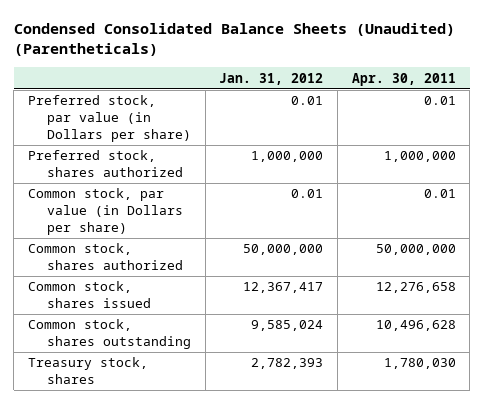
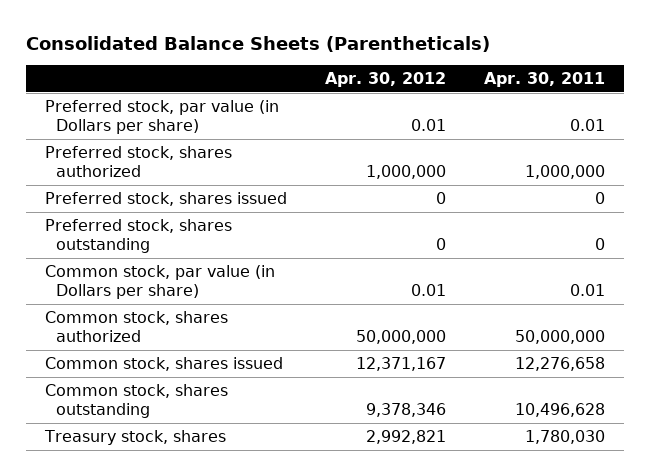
[13,22,455,57] Condensed Consolidated Balance Sheets (Unaudited) (Parentheticals) -> [25,35,490,52] Consolidated Balance Sheets (Parentheticals)
[219,72,324,85] Jan. 31, 2012 -> none
none -> [324,71,446,87] Apr. 30, 2012
none -> [44,191,287,206] Preferred stock, shares issued
none -> [44,218,232,254] Preferred stock, shares outstanding

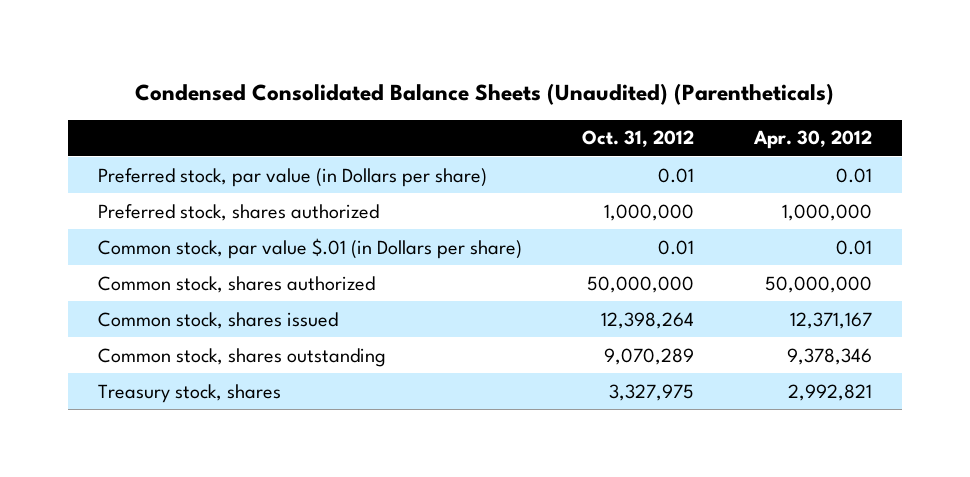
[25,35,490,52] Consolidated Balance Sheets (Parentheticals) -> [135,82,835,105] Condensed Consolidated Balance Sheets (Unaudited) (Parentheticals)
[484,71,606,87] Apr. 30, 2011 -> none
none -> [582,130,695,148] Oct. 31, 2012
[44,191,287,206] Preferred stock, shares issued -> none
[44,218,232,254] Preferred stock, shares outstanding -> none
[44,264,275,300] Common stock, par value (in Dollars per share) -> [98,237,523,259] Common stock, par value $.01 (in Dollars per share)

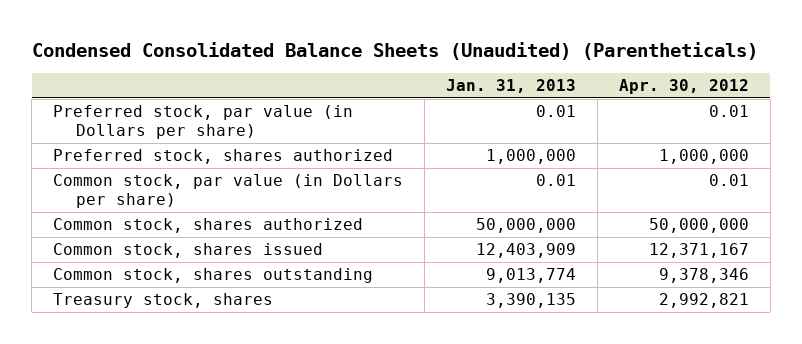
[582,130,695,148] Oct. 31, 2012 -> none
none -> [446,79,577,94] Jan. 31, 2013
[98,237,523,259] Common stock, par value $.01 (in Dollars per share) -> [53,174,404,209] Common stock, par value (in Dollars per share)

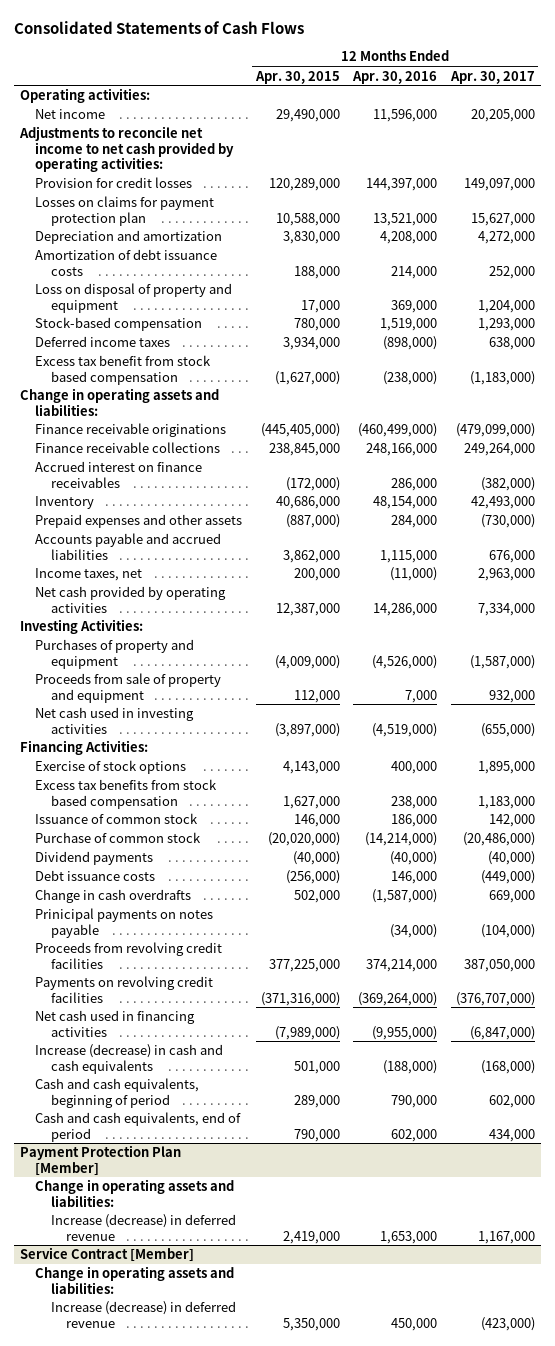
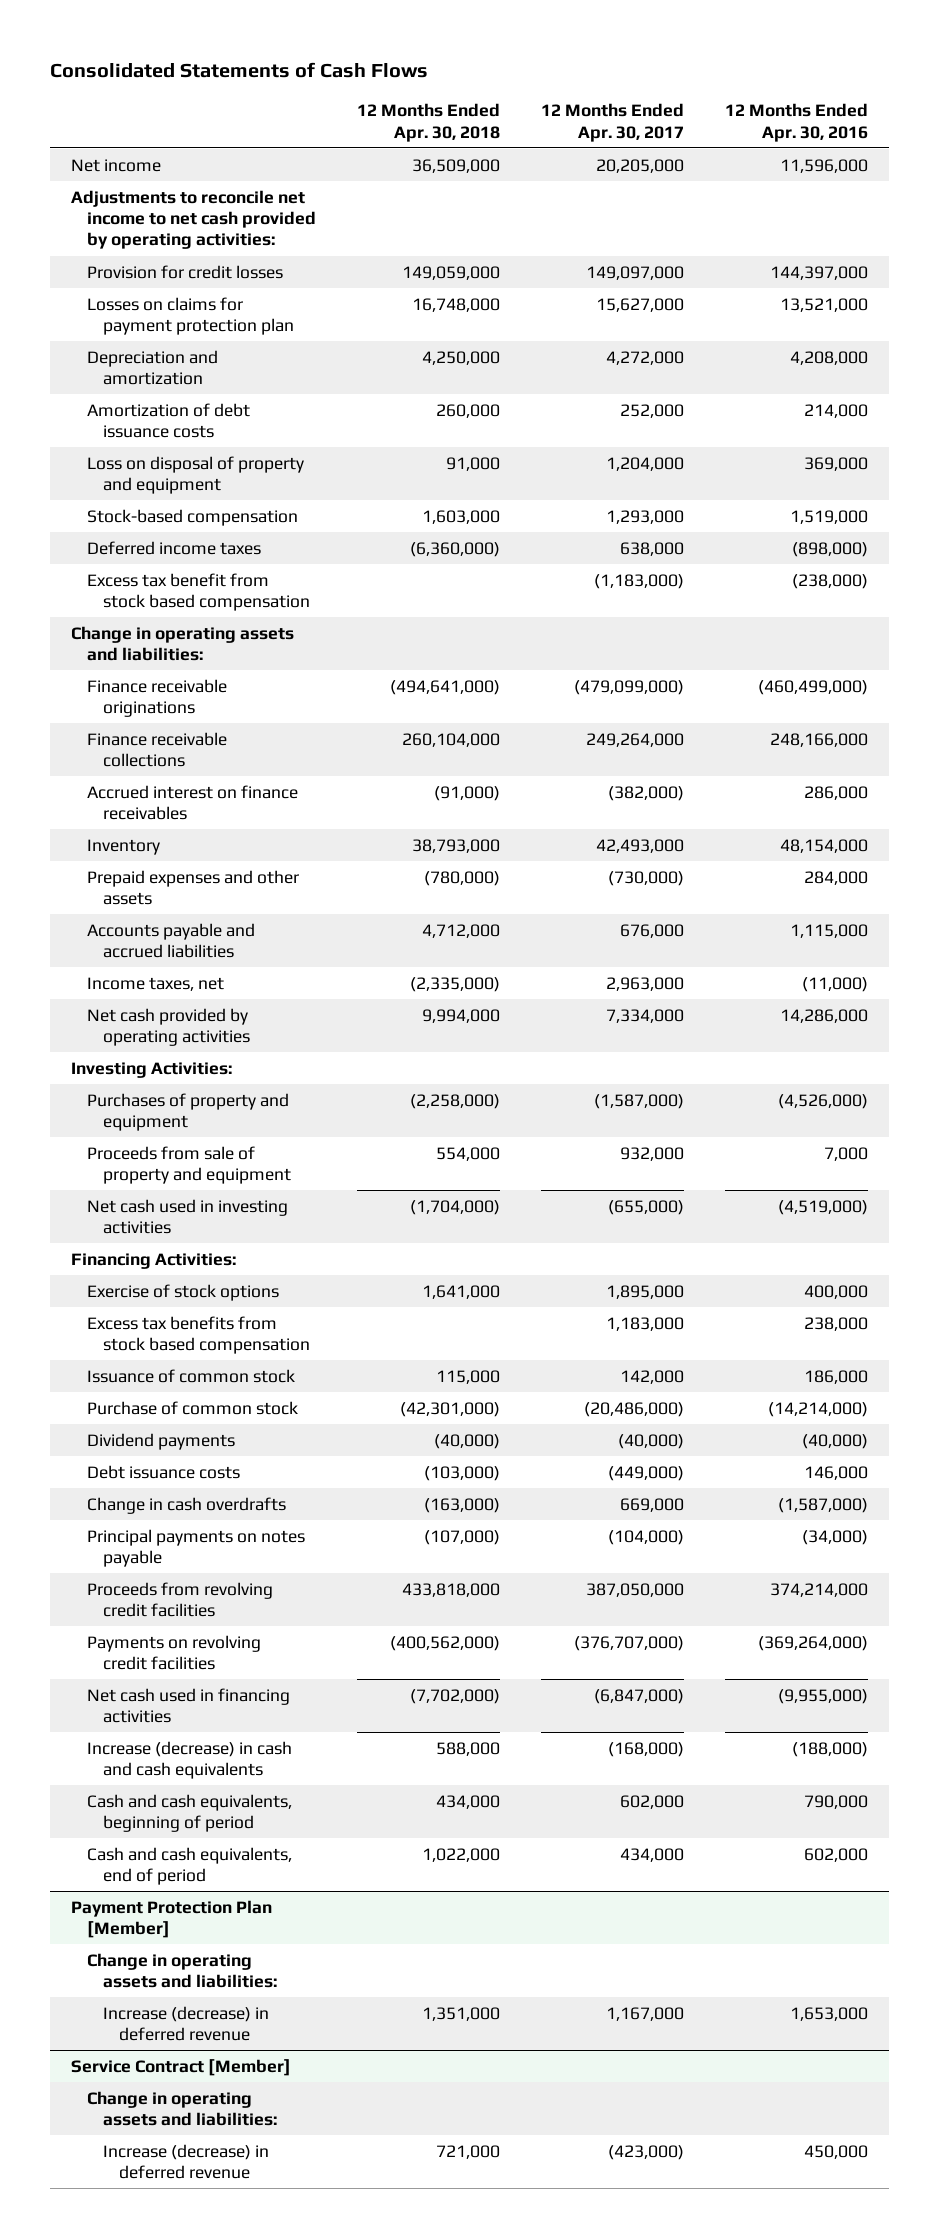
[254,70,340,84] Apr. 30, 2015 -> none
none -> [356,103,500,142] 12 Months Ended Apr. 30, 2018
[20,88,151,104] Operating activities: -> none
[35,908,214,938] Prinicipal payments on notes payable -> [86,1528,305,1567] Principal payments on notes payable

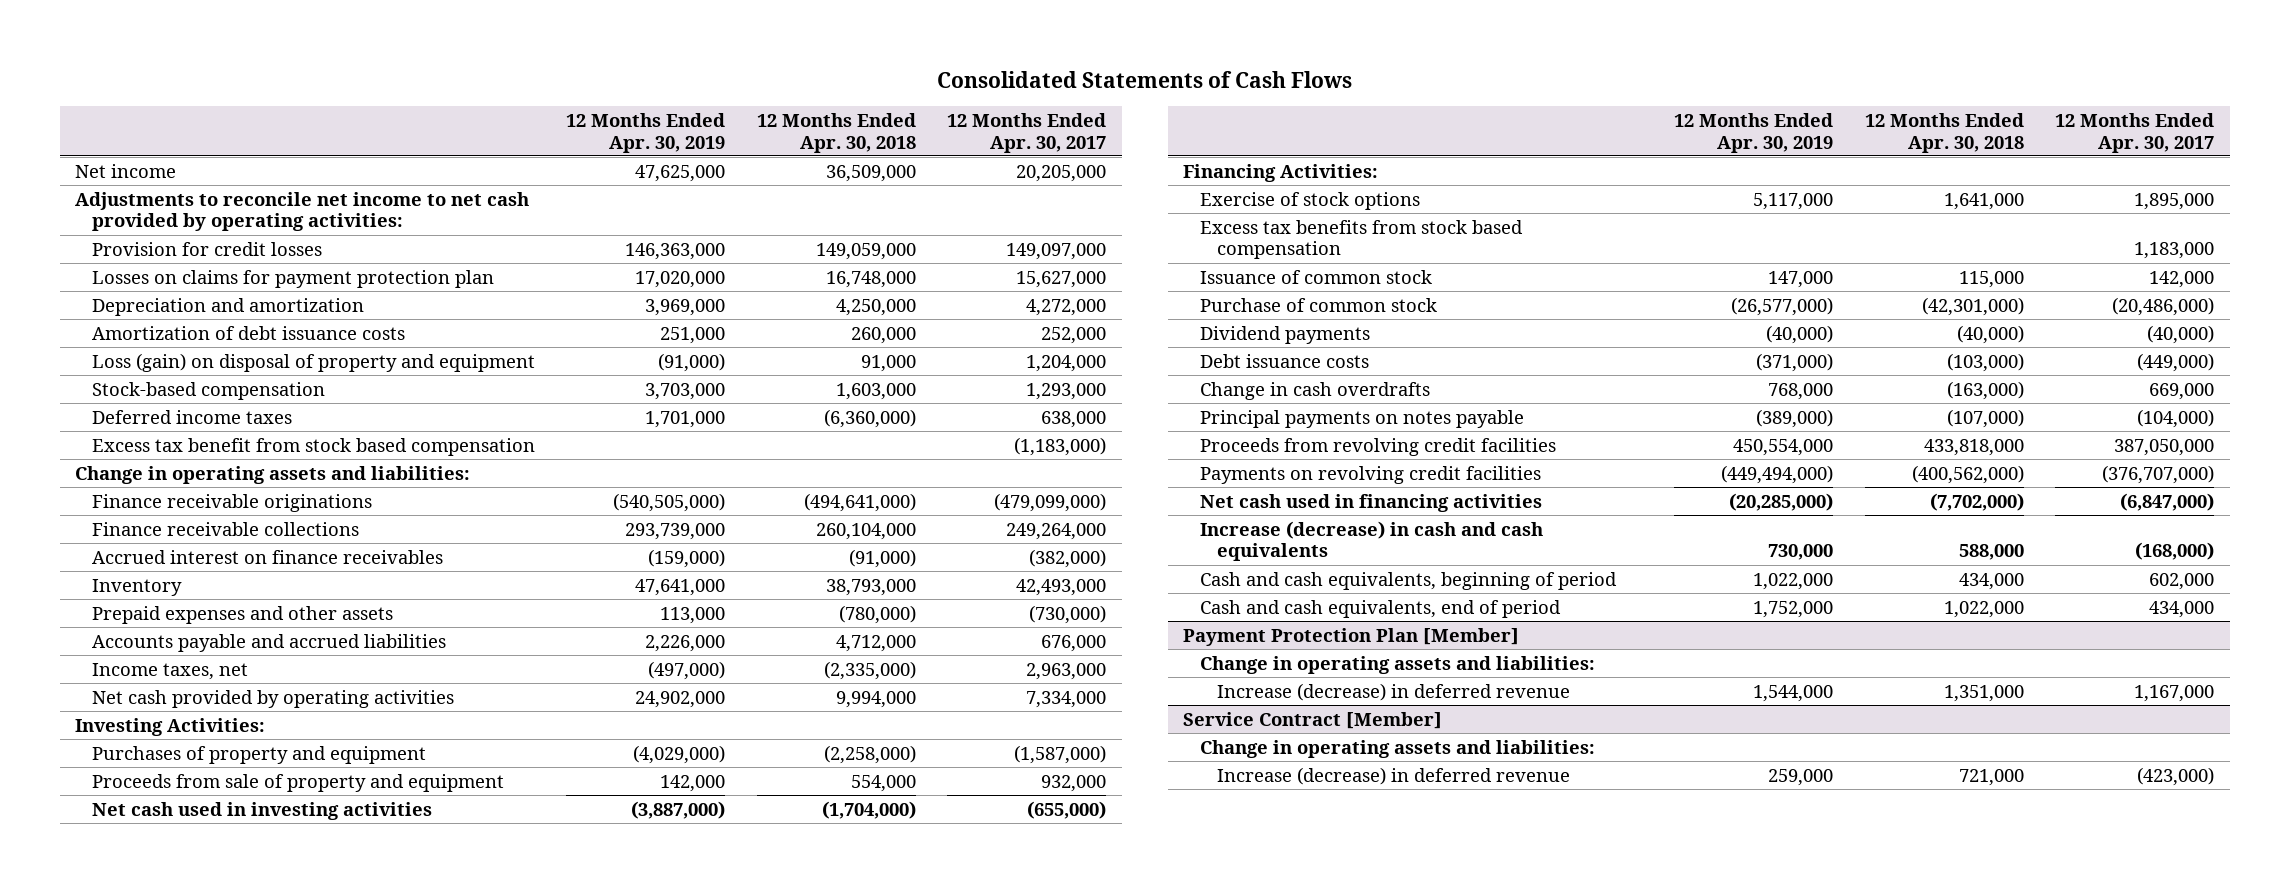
[725,103,869,142] 12 Months Ended Apr. 30, 2016 -> none
none -> [566,112,726,153] 12 Months Ended Apr. 30, 2019
[86,455,304,494] Loss on disposal of property and equipment -> [91,352,535,372] Loss (gain) on disposal of property and equipment

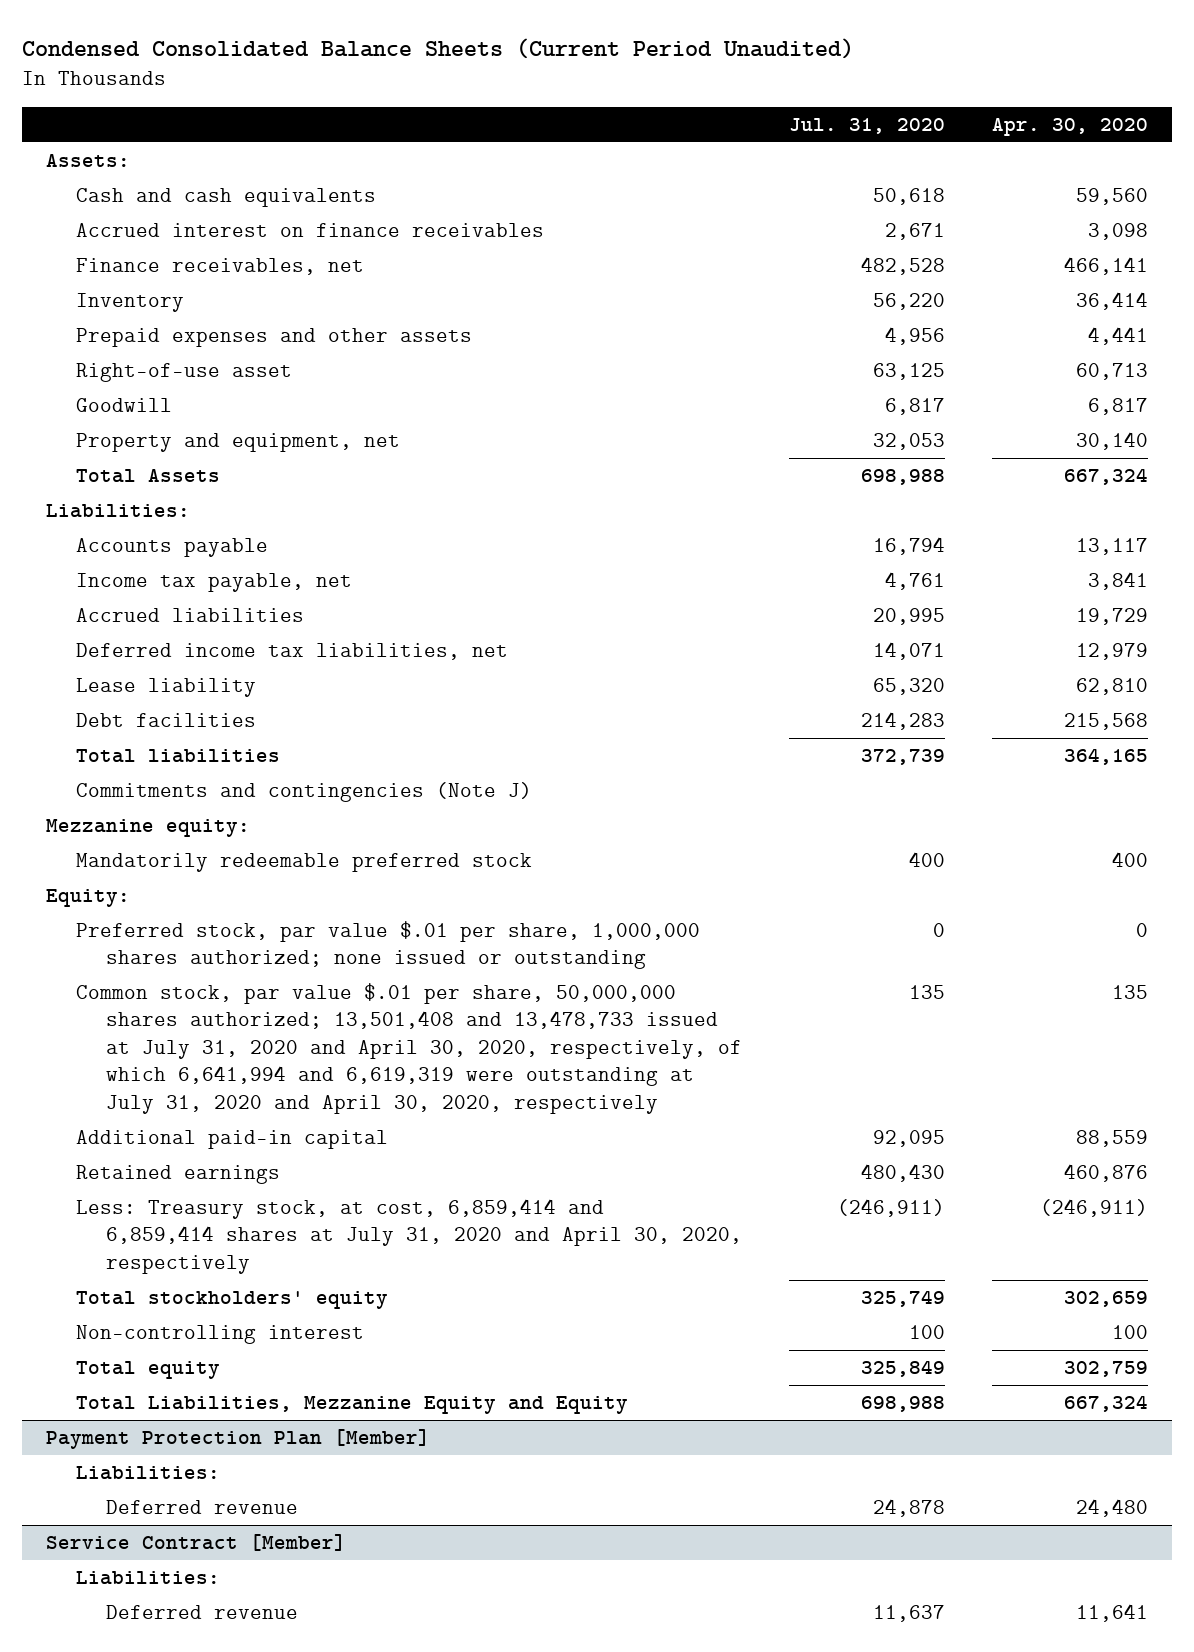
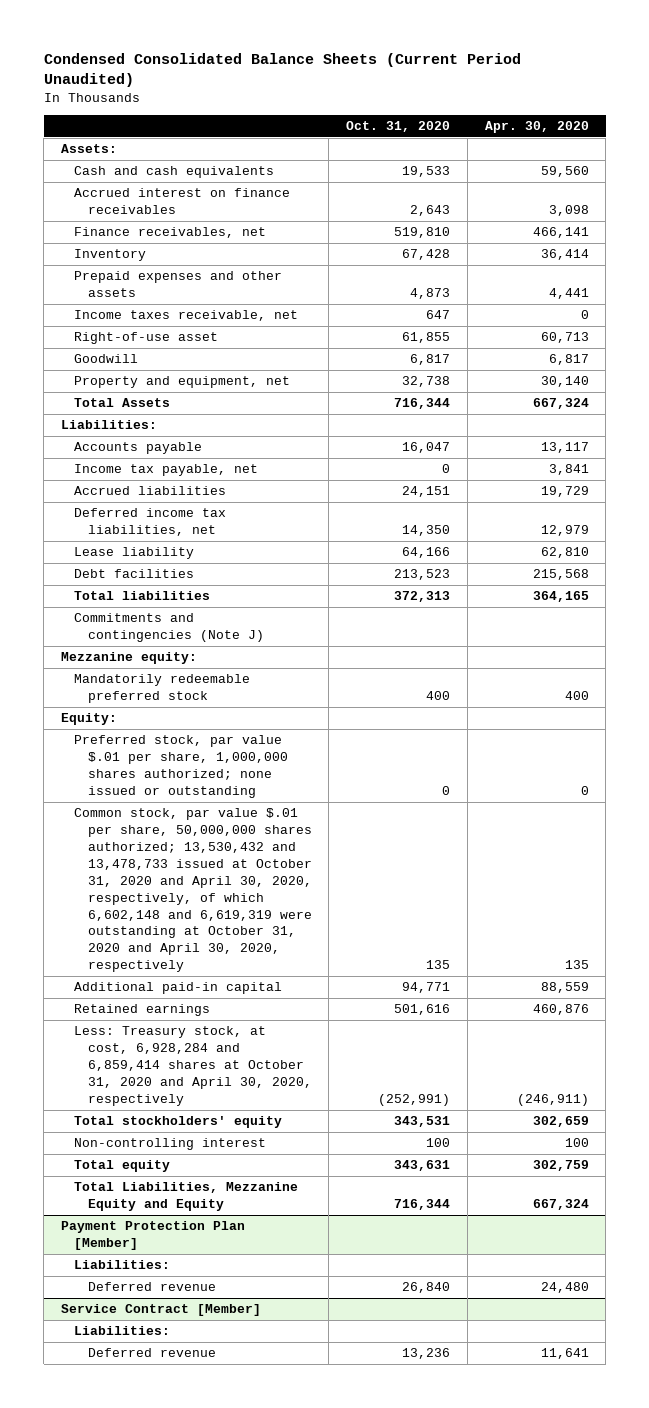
[788,117,945,134] Jul. 31, 2020 -> none
none -> [346,121,451,133] Oct. 31, 2020
none -> [74,310,299,322] Income taxes receivable, net
[75,982,742,1114] Common stock, par value $.01 per share, 50,000,000 shares authorized; 13,501,408 and 13,478,733 issued at July 31, 2020 and April 30, 2020, respectively, of which 6,641,994 and 6,619,319 were outstanding at July 31, 2020 and April 30, 2020, respectively -> [74,808,312,973] Common stock, par value $.01 per share, 50,000,000 shares authorized; 13,530,432 and 13,478,733 issued at October 31, 2020 and April 30, 2020, respectively, of which 6,602,148 and 6,619,319 were outstanding at October 31, 2020 and April 30, 2020, respectively
[75,1198,742,1274] Less: Treasury stock, at cost, 6,859,414 and 6,859,414 shares at July 31, 2020 and April 30, 2020, respectively -> [74,1026,312,1106] Less: Treasury stock, at cost, 6,928,284 and 6,859,414 shares at October 31, 2020 and April 30, 2020, respectively

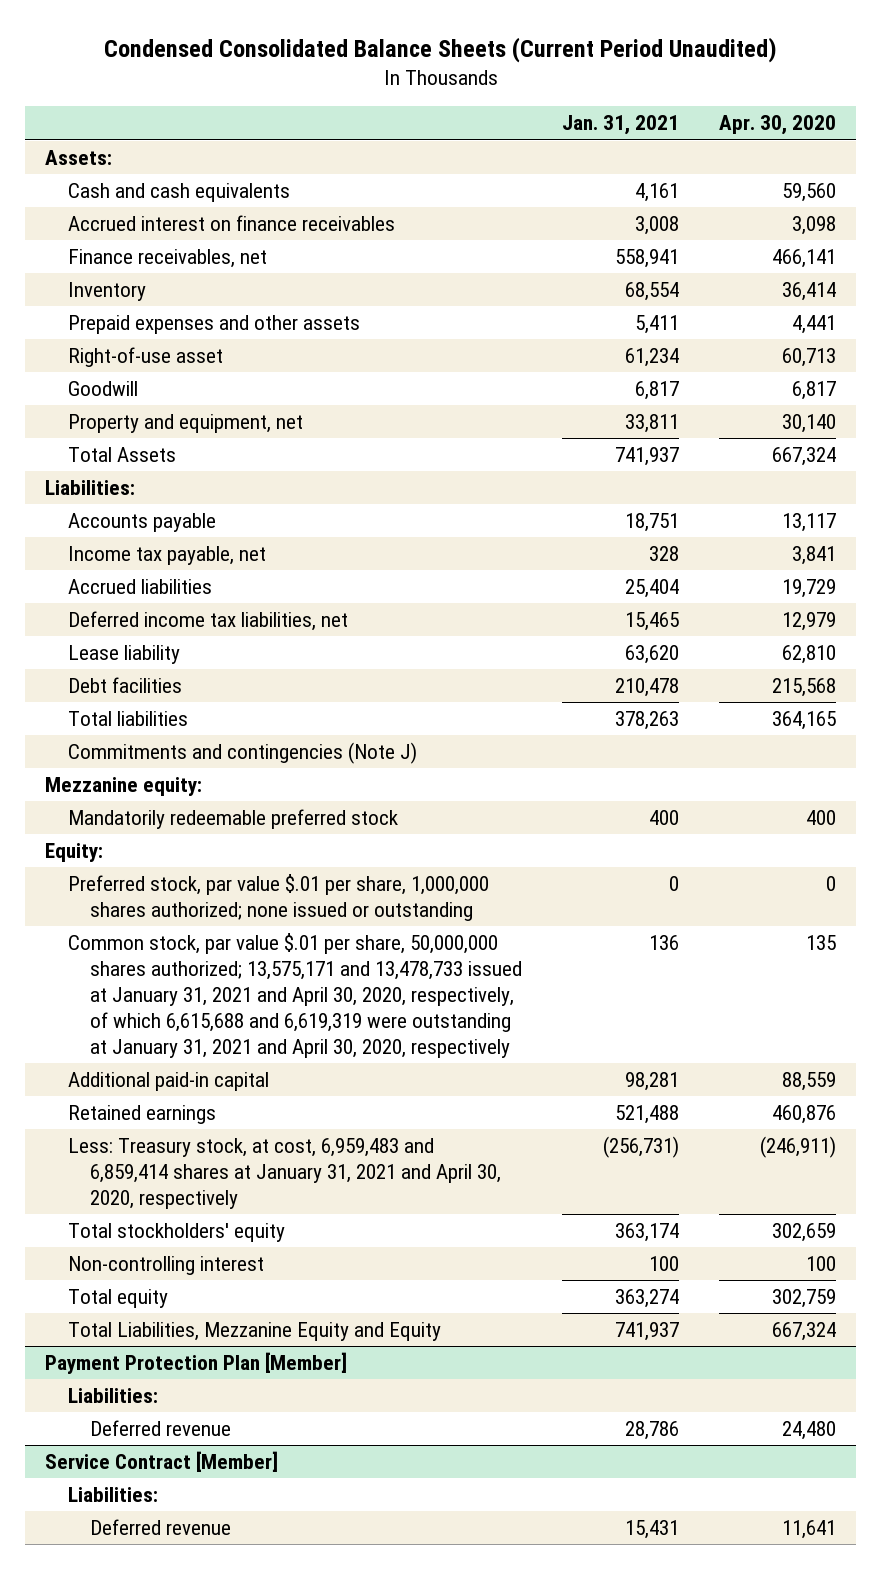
[346,121,451,133] Oct. 31, 2020 -> none
none -> [562,115,680,136] Jan. 31, 2021
[74,310,299,322] Income taxes receivable, net -> none
[74,808,312,973] Common stock, par value $.01 per share, 50,000,000 shares authorized; 13,530,432 and 13,478,733 issued at October 31, 2020 and April 30, 2020, respectively, of which 6,602,148 and 6,619,319 were outstanding at October 31, 2020 and April 30, 2020, respectively -> [67,933,523,1059] Common stock, par value $.01 per share, 50,000,000 shares authorized; 13,575,171 and 13,478,733 issued at January 31, 2021 and April 30, 2020, respectively, of which 6,615,688 and 6,619,319 were outstanding at January 31, 2021 and April 30, 2020, respectively
[74,1026,312,1106] Less: Treasury stock, at cost, 6,928,284 and 6,859,414 shares at October 31, 2020 and April 30, 2020, respectively -> [67,1138,502,1210] Less: Treasury stock, at cost, 6,959,483 and 6,859,414 shares at January 31, 2021 and April 30, 2020, respectively

